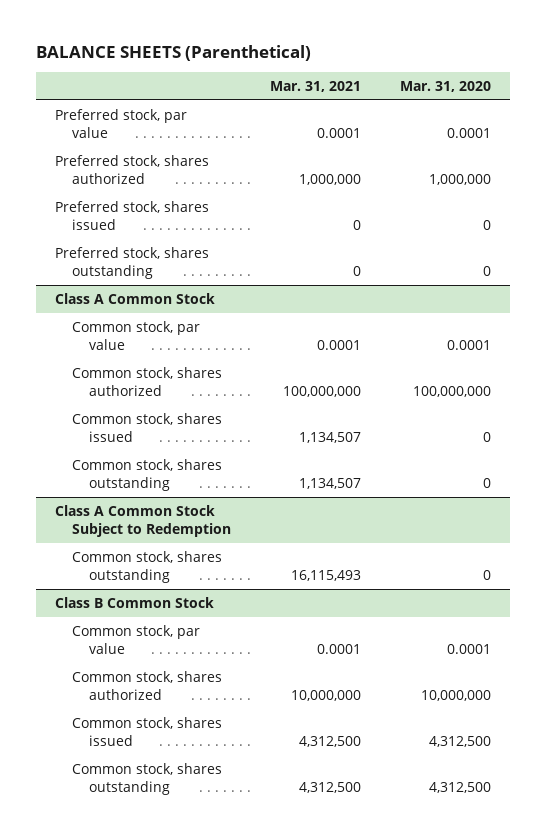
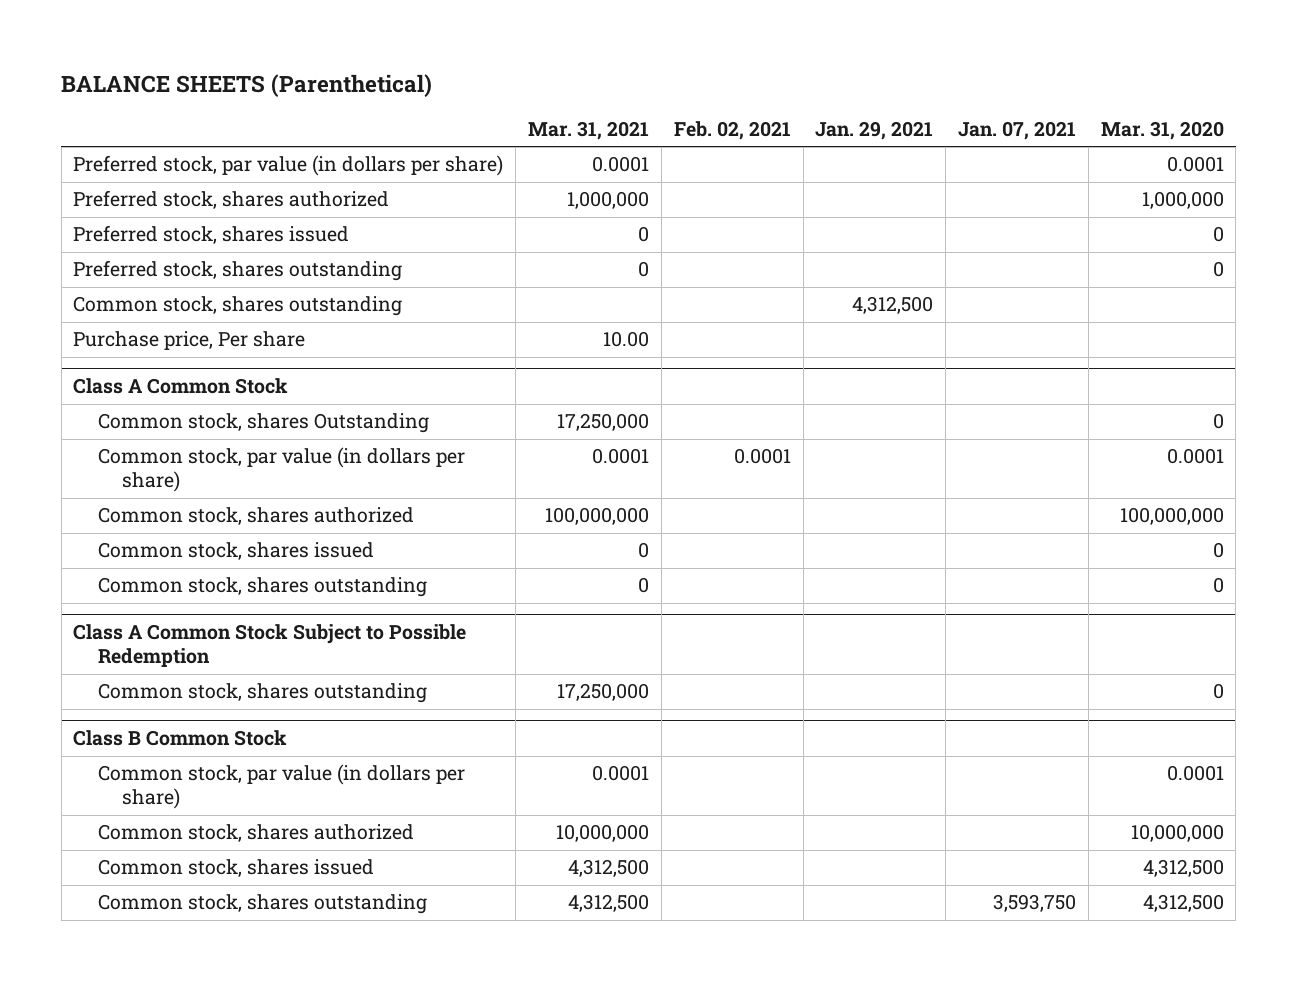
none -> [673,120,791,140] Feb. 02, 2021
none -> [815,120,934,140] Jan. 29, 2021
none -> [957,120,1076,140] Jan. 07, 2021
[55,108,188,138] Preferred stock, par value -> [73,155,504,177] Preferred stock, par value (in dollars per share)
none -> [73,296,403,317] Common stock, shares outstanding
none -> [73,331,306,351] Purchase price, Per share
none -> [97,413,429,434] Common stock, shares Outstanding
[72,320,201,350] Common stock, par value -> [97,447,465,493] Common stock, par value (in dollars per share)
[299,431,362,443] 1,134,507 -> [638,542,650,559] 0
[299,477,362,489] 1,134,507 -> [638,577,650,594] 0
[55,504,232,537] Class A Common Stock Subject to Redemption -> [73,624,467,668] Class A Common Stock Subject to Possible Redemption
[291,569,362,581] 16,115,493 -> [557,683,650,702] 17,250,000
[72,624,201,654] Common stock, par value -> [97,764,465,810] Common stock, par value (in dollars per share)

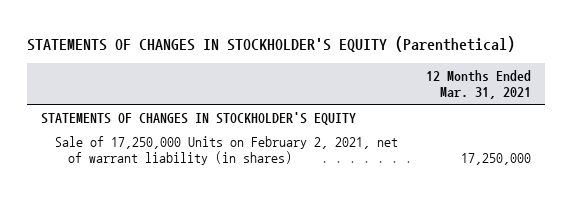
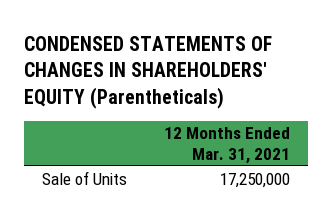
[27,35,516,52] STATEMENTS OF CHANGES IN STOCKHOLDER'S EQUITY (Parenthetical) -> [24,35,273,110] CONDENSED STATEMENTS OF CHANGES IN SHAREHOLDERS' EQUITY (Parentheticals)
[41,111,357,125] STATEMENTS OF CHANGES IN STOCKHOLDER'S EQUITY -> none
[54,135,398,166] Sale of 17,250,000 Units on February 2, 2021, net of warrant liability (in shares) -> [42,171,128,186] Sale of Units

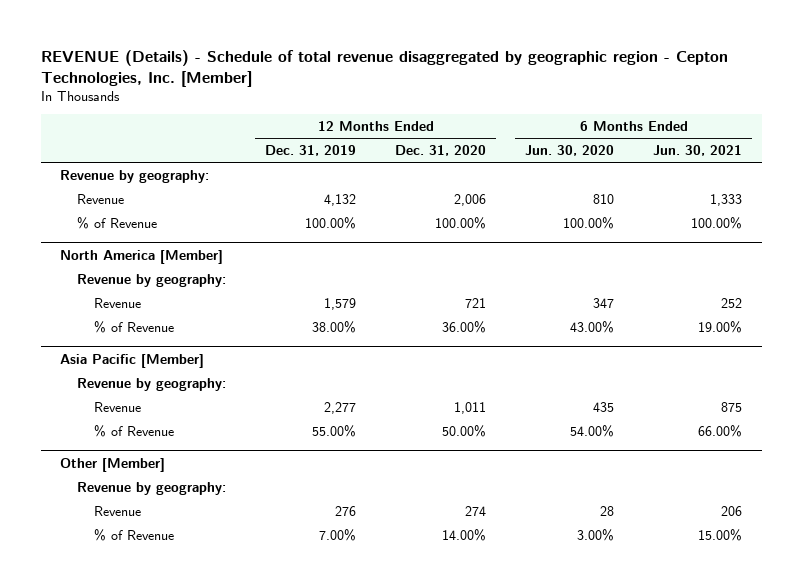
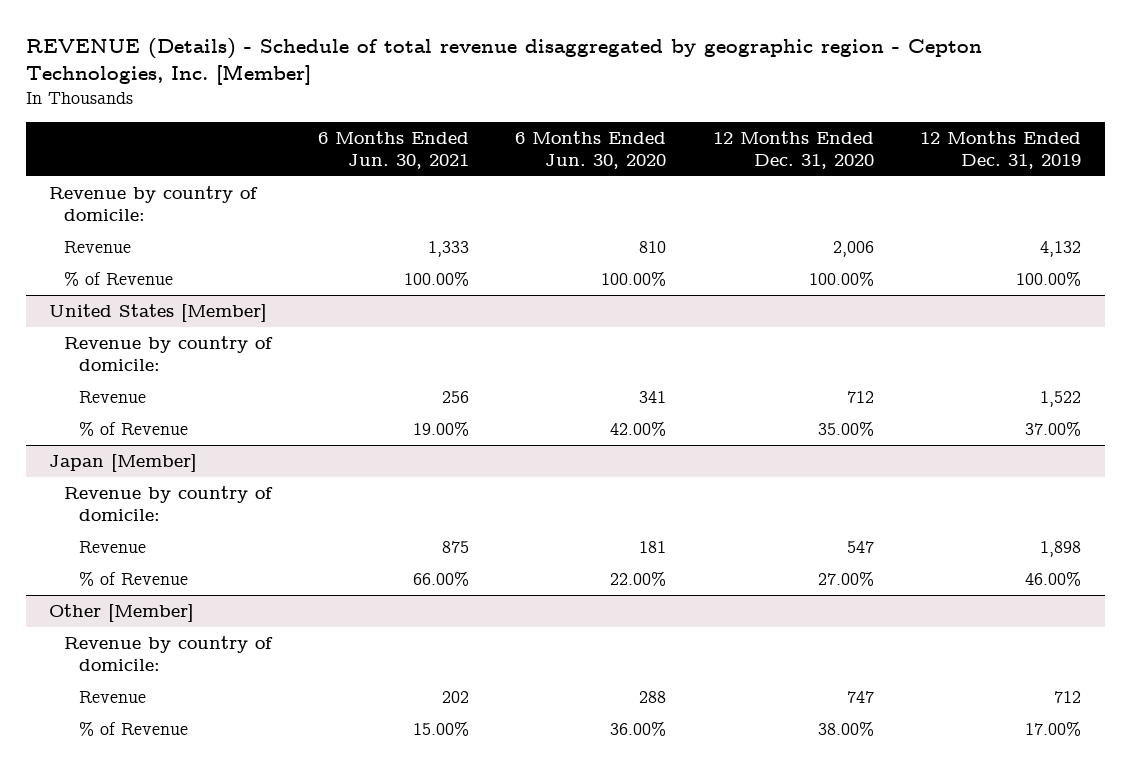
[60,169,210,183] Revenue by geography: -> none
none -> [49,185,259,222] Revenue by country of domicile:
[77,273,227,287] Revenue by geography: -> none
[77,377,227,391] Revenue by geography: -> none
[60,249,224,264] North America [Member] -> [49,303,268,322] United States [Member]
none -> [63,335,273,372] Revenue by country of domicile:
[324,297,357,310] 1,579 -> [1040,390,1082,407] 1,522
[465,297,487,308] 721 -> [846,390,874,403] 712
[593,297,615,308] 347 -> [639,390,667,403] 341
[721,297,743,308] 252 -> [441,390,469,403] 256
[312,320,357,333] 38.00% -> [1025,420,1082,436] 37.00%
[442,320,487,333] 36.00% -> [817,420,874,436] 35.00%
[570,320,615,333] 43.00% -> [610,420,667,436] 42.00%
[60,353,205,368] Asia Pacific [Member] -> [49,453,198,472] Japan [Member]
none -> [63,485,273,522] Revenue by country of domicile:
[324,401,357,414] 2,277 -> [1040,540,1082,557] 1,898
[454,401,487,414] 1,011 -> [846,540,874,553] 547
[593,401,615,412] 435 -> [639,540,667,553] 181
[312,424,357,437] 55.00% -> [1025,570,1082,586] 46.00%
[442,424,487,437] 50.00% -> [817,570,874,586] 27.00%
[570,424,615,437] 54.00% -> [610,570,667,586] 22.00%
[77,481,227,495] Revenue by geography: -> none
none -> [63,635,273,672] Revenue by country of domicile:
[335,505,357,516] 276 -> [1054,690,1082,703] 712
[465,505,487,516] 274 -> [846,690,874,703] 747
[600,505,615,516] 28 -> [639,690,667,703] 288
[721,505,743,516] 206 -> [441,690,469,703] 202
[319,528,357,541] 7.00% -> [1025,720,1082,736] 17.00%
[442,528,487,541] 14.00% -> [817,720,874,736] 38.00%
[577,528,615,541] 3.00% -> [610,720,667,736] 36.00%

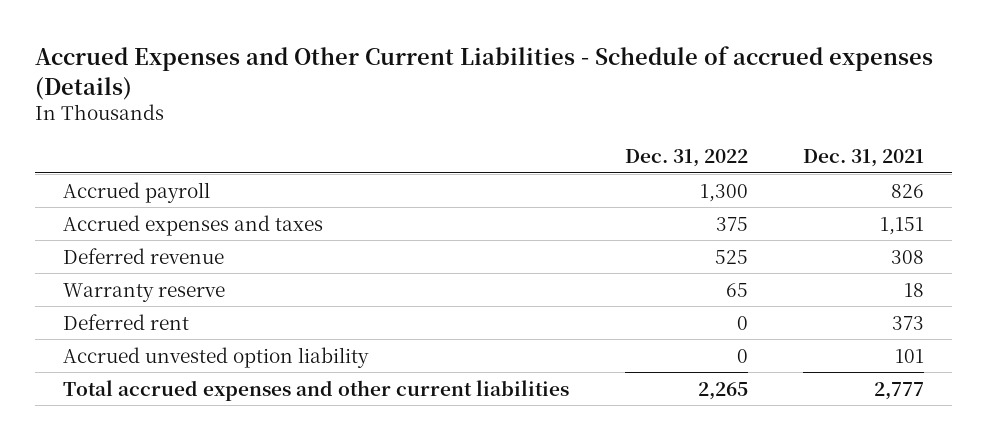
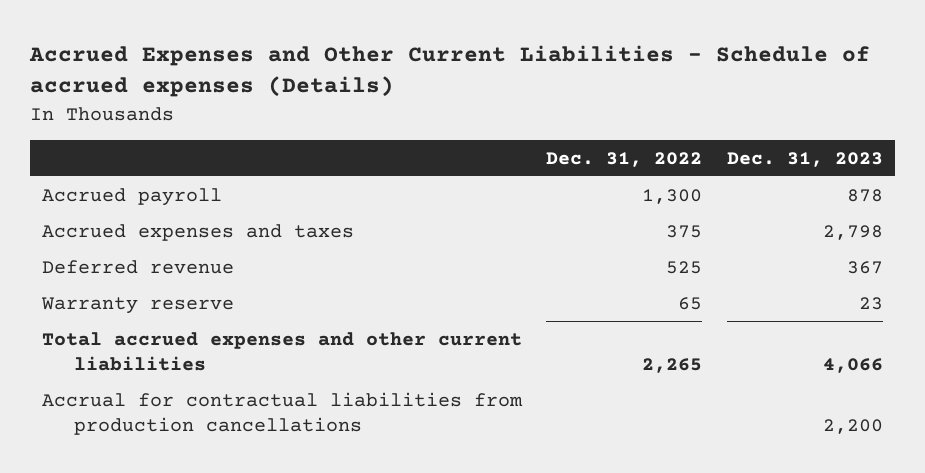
[802,149,924,168] Dec. 31, 2021 -> none
none -> [726,151,883,167] Dec. 31, 2023
[63,313,190,330] Deferred rent -> none
[63,346,370,368] Accrued unvested option liability -> none
none -> [41,391,523,436] Accrual for contractual liabilities from production cancellations

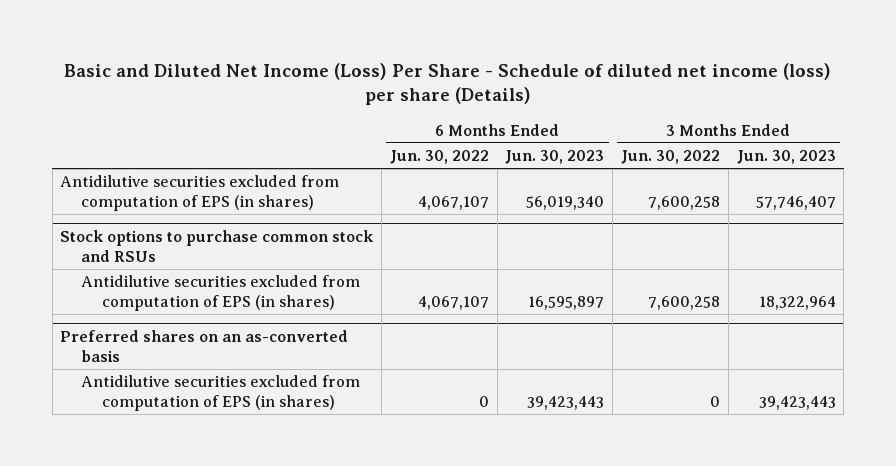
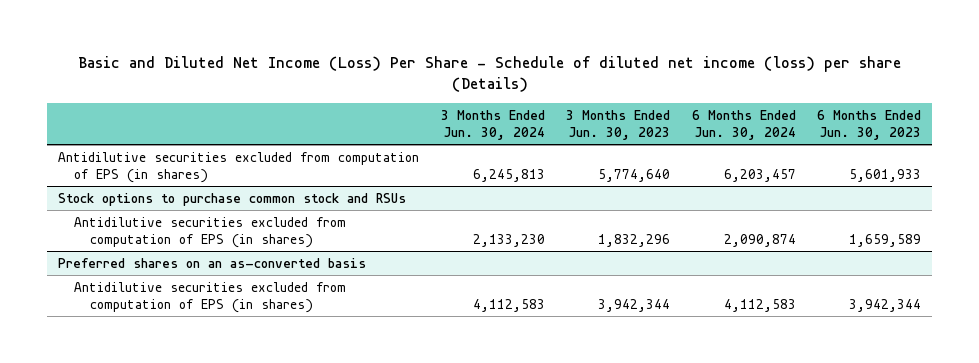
[389,150,489,165] Jun. 30, 2022 -> none
[621,150,721,165] Jun. 30, 2022 -> none
none -> [440,109,545,140] 3 Months Ended Jun. 30, 2024
none -> [691,109,796,140] 6 Months Ended Jun. 30, 2024
[526,196,605,211] 56,019,340 -> [849,168,922,182] 5,601,933
[755,196,836,211] 57,746,407 -> [598,168,671,182] 5,774,640
[528,296,605,311] 16,595,897 -> [849,233,922,247] 1,659,589
[758,296,836,311] 18,322,964 -> [598,233,671,247] 1,832,296
[527,396,605,411] 39,423,443 -> [849,298,922,312] 3,942,344
[758,396,836,411] 39,423,443 -> [598,298,671,312] 3,942,344

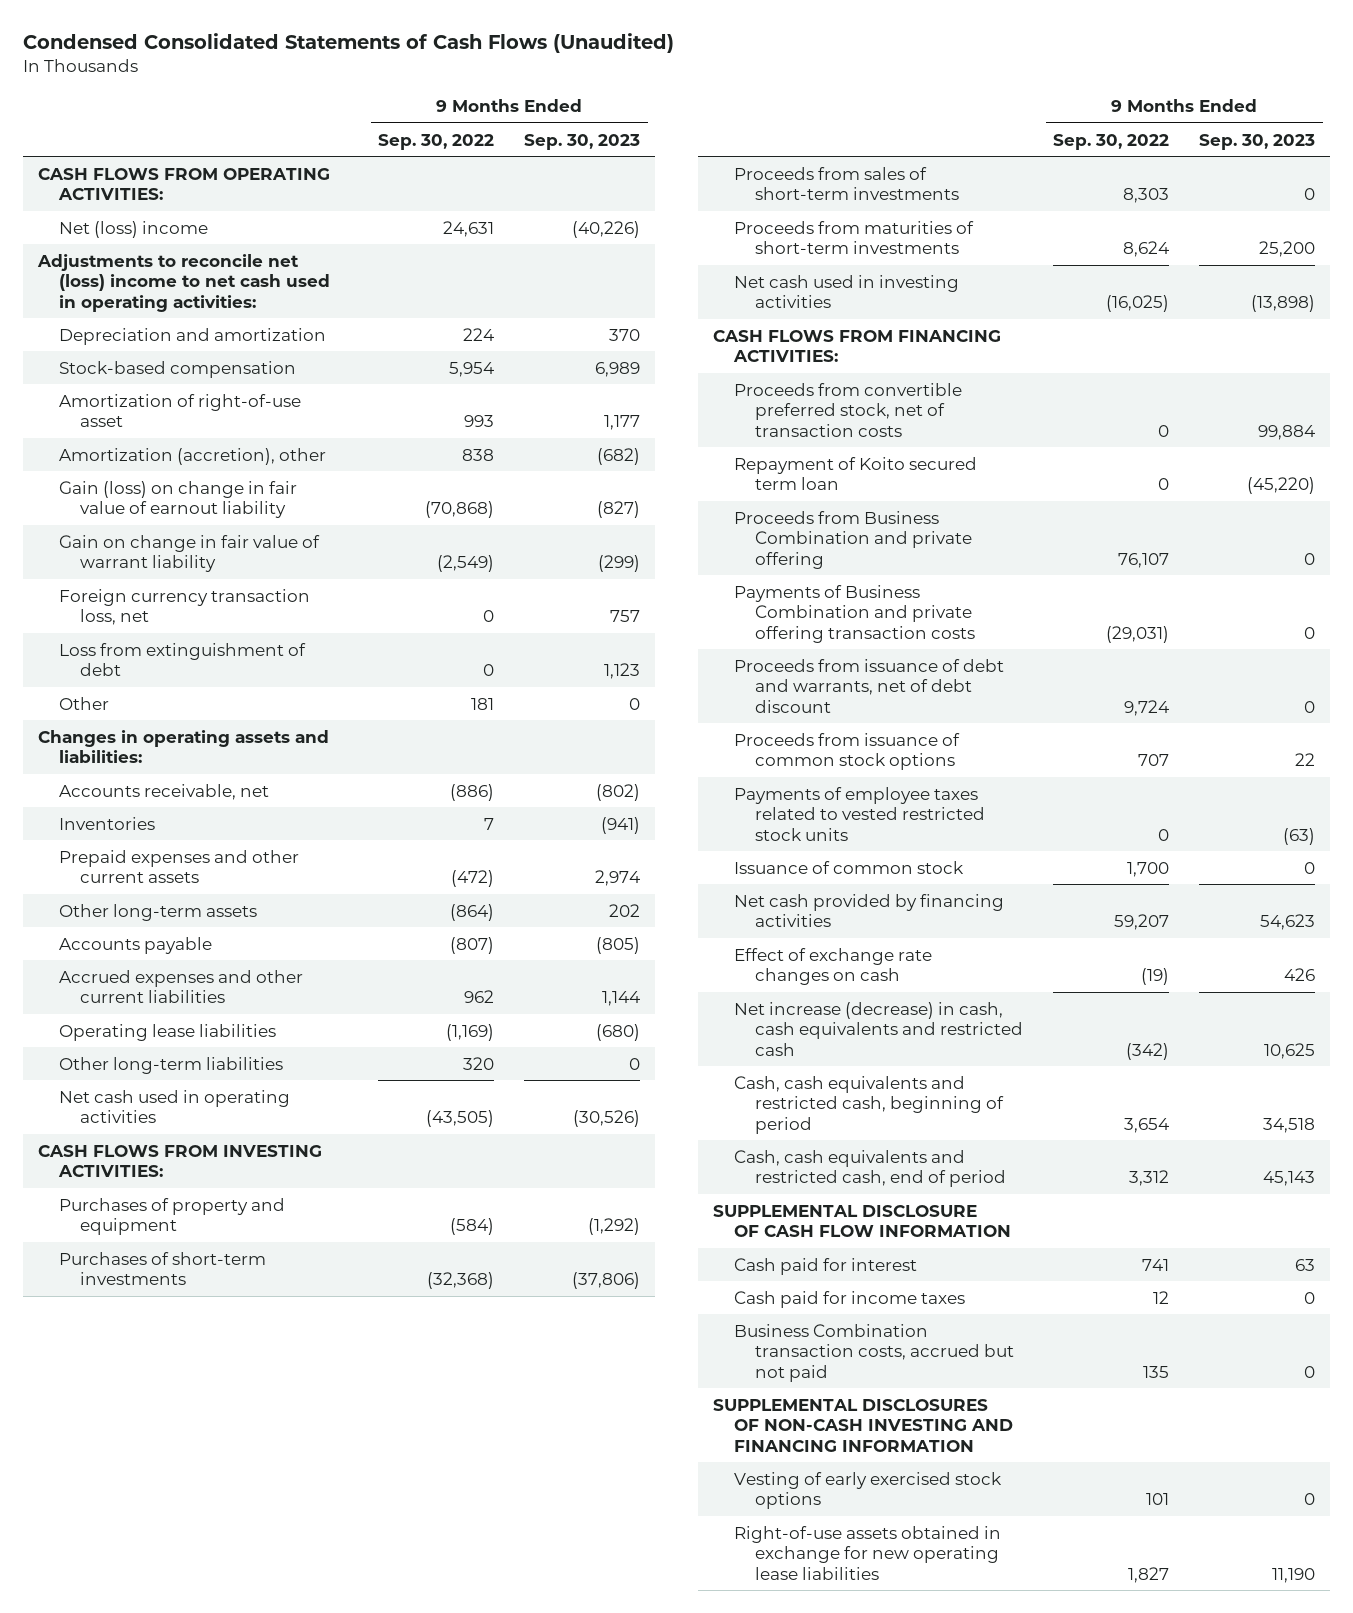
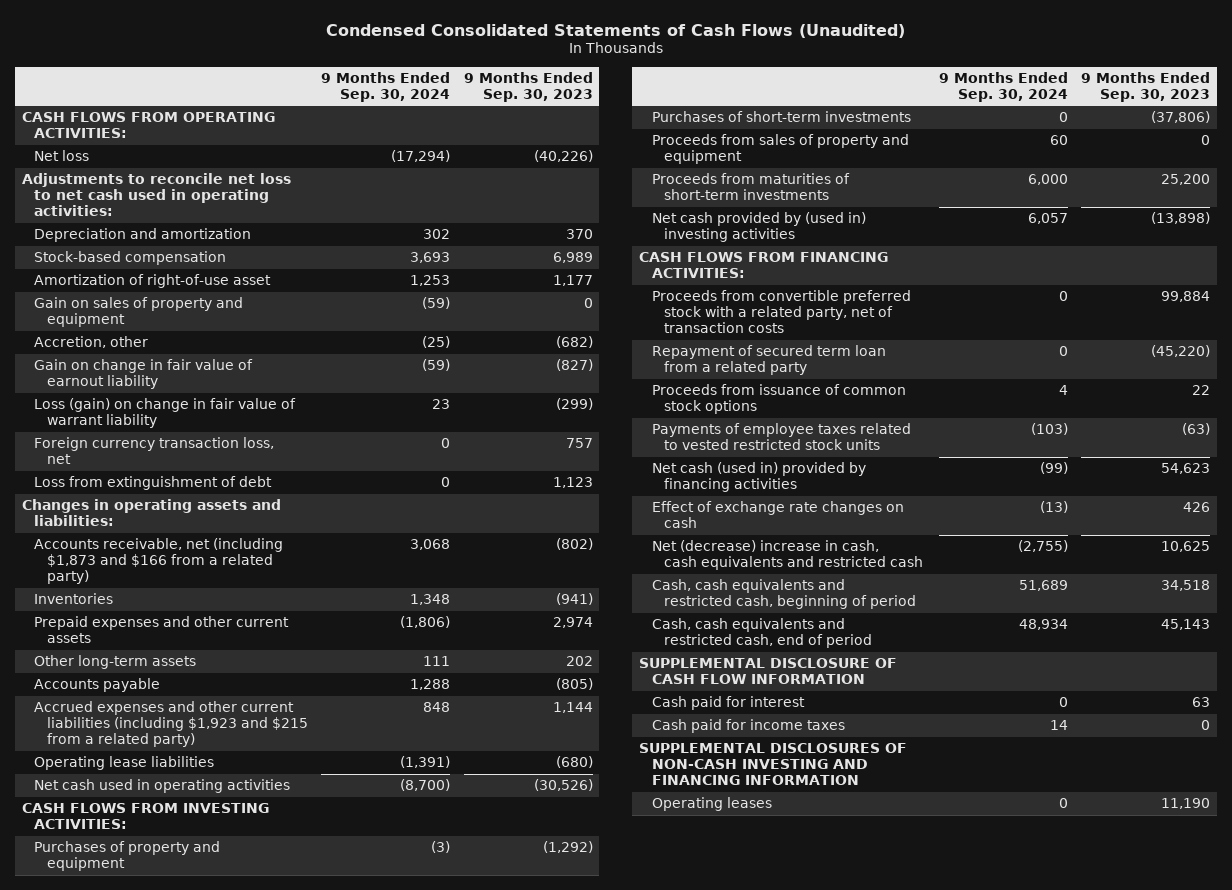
[378,133,495,150] Sep. 30, 2022 -> none
none -> [321,71,451,102] 9 Months Ended Sep. 30, 2024
[59,220,209,238] Net (loss) income -> [34,150,90,162] Net loss
[36,253,331,312] Adjustments to reconcile net (loss) income to net cash used in operating activities: -> [21,173,291,217] Adjustments to reconcile net loss to net cash used in operating activities:
none -> [34,297,244,328] Gain on sales of property and equipment
[59,447,327,465] Amortization (accretion), other -> [34,336,149,349] Accretion, other
[59,480,298,519] Gain (loss) on change in fair value of earnout liability -> [34,359,254,390] Gain on change in fair value of earnout liability
[59,534,321,573] Gain on change in fair value of warrant liability -> [34,398,297,429] Loss (gain) on change in fair value of warrant liability
[59,696,110,710] Other -> none
[59,783,270,800] Accounts receivable, net -> [34,538,284,585] Accounts receivable, net (including $1,873 and $166 from a related party)
[59,969,304,1004] Accrued expenses and other current liabilities -> [34,701,308,748] Accrued expenses and other current liabilities (including $1,923 and $215 from a related party)
[59,1056,284,1074] Other long-term liabilities -> none
[734,166,960,201] Proceeds from sales of short-term investments -> none
none -> [651,134,909,165] Proceeds from sales of property and equipment
[734,274,960,309] Net cash used in investing activities -> [651,212,866,243] Net cash provided by (used in) investing activities
[734,510,973,569] Proceeds from Business Combination and private offering -> none
[734,584,976,643] Payments of Business Combination and private offering transaction costs -> none
[734,658,1005,713] Proceeds from issuance of debt and warrants, net of debt discount -> none
[734,382,963,437] Proceeds from convertible preferred stock, net of transaction costs -> [651,290,911,334] Proceeds from convertible preferred stock with a related party, net of transaction costs
[734,456,978,491] Repayment of Koito secured term loan -> [651,345,886,376] Repayment of secured term loan from a related party
[734,860,965,874] Issuance of common stock -> none
[734,893,1005,928] Net cash provided by financing activities -> [651,462,866,493] Net cash (used in) provided by financing activities
[734,1001,1024,1056] Net increase (decrease) in cash, cash equivalents and restricted cash -> [651,540,924,571] Net (decrease) increase in cash, cash equivalents and restricted cash
[734,1323,1015,1382] Business Combination transaction costs, accrued but not paid -> none
[734,1471,1003,1510] Vesting of early exercised stock options -> none
[734,1525,1002,1580] Right-of-use assets obtained in exchange for new operating lease liabilities -> [651,797,772,812] Operating leases

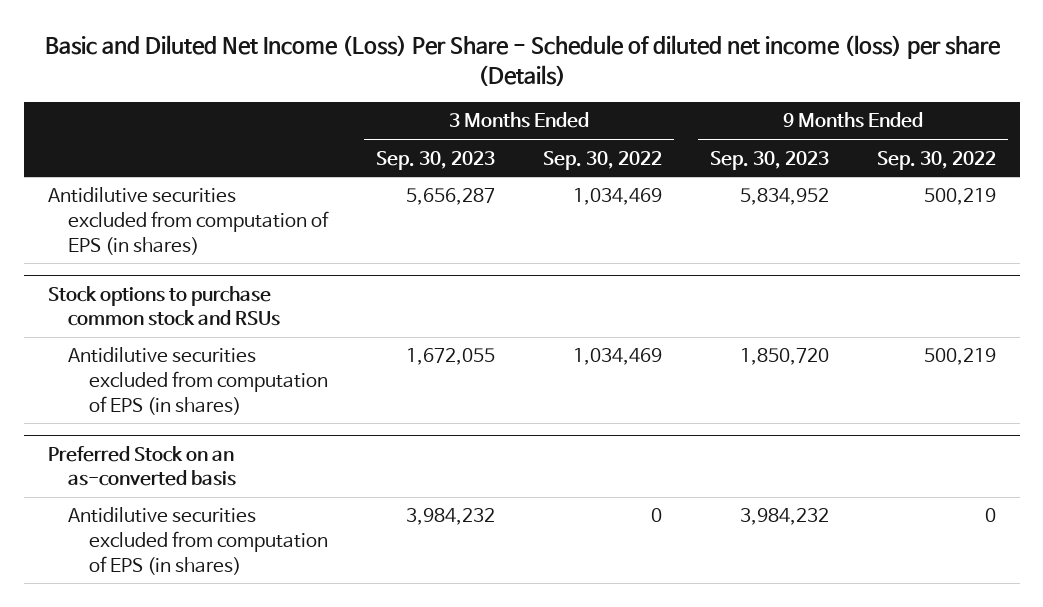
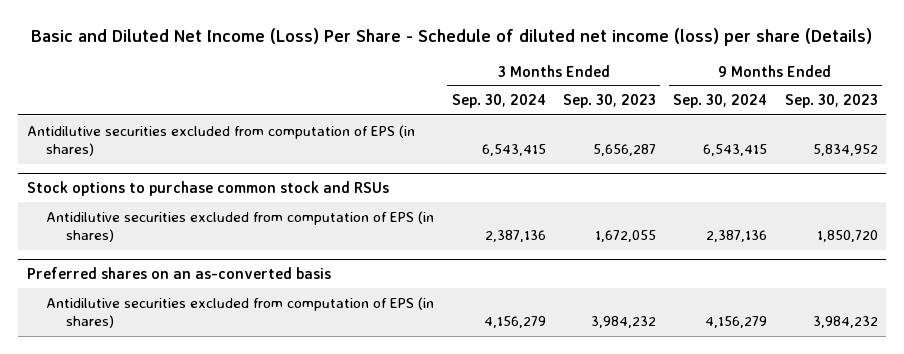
[543,150,663,170] Sep. 30, 2022 -> none
[876,150,996,170] Sep. 30, 2022 -> none
none -> [451,94,546,109] Sep. 30, 2024
none -> [673,94,768,109] Sep. 30, 2024
[47,445,237,487] Preferred Stock on an as-converted basis -> [26,266,331,279] Preferred shares on an as-converted basis

